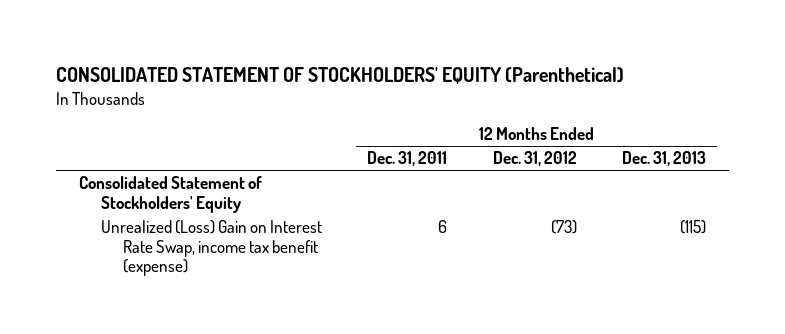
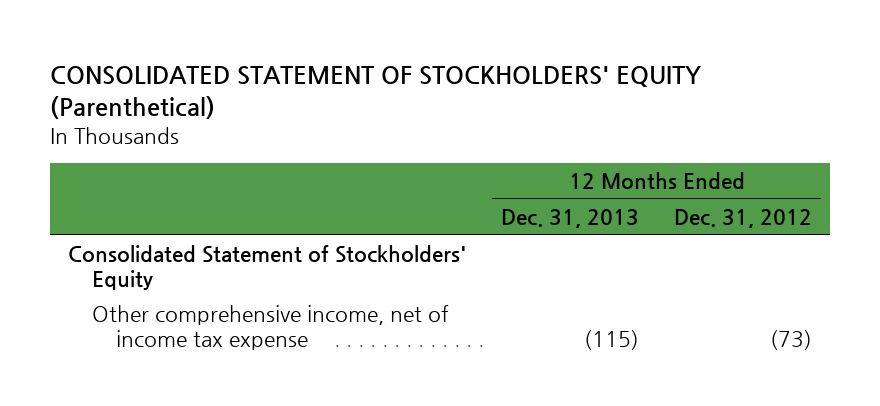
[367,151,448,167] Dec. 31, 2011 -> none
[100,220,322,277] Unrealized (Loss) Gain on Interest Rate Swap, income tax benefit (expense) -> [92,305,450,350] Other comprehensive income, net of income tax expense

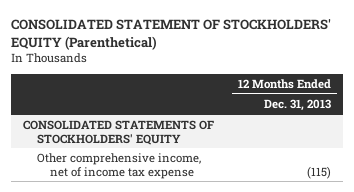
[674,208,813,228] Dec. 31, 2012 -> none
[67,245,466,290] Consolidated Statement of Stockholders' Equity -> [23,120,215,145] CONSOLIDATED STATEMENTS OF STOCKHOLDERS' EQUITY

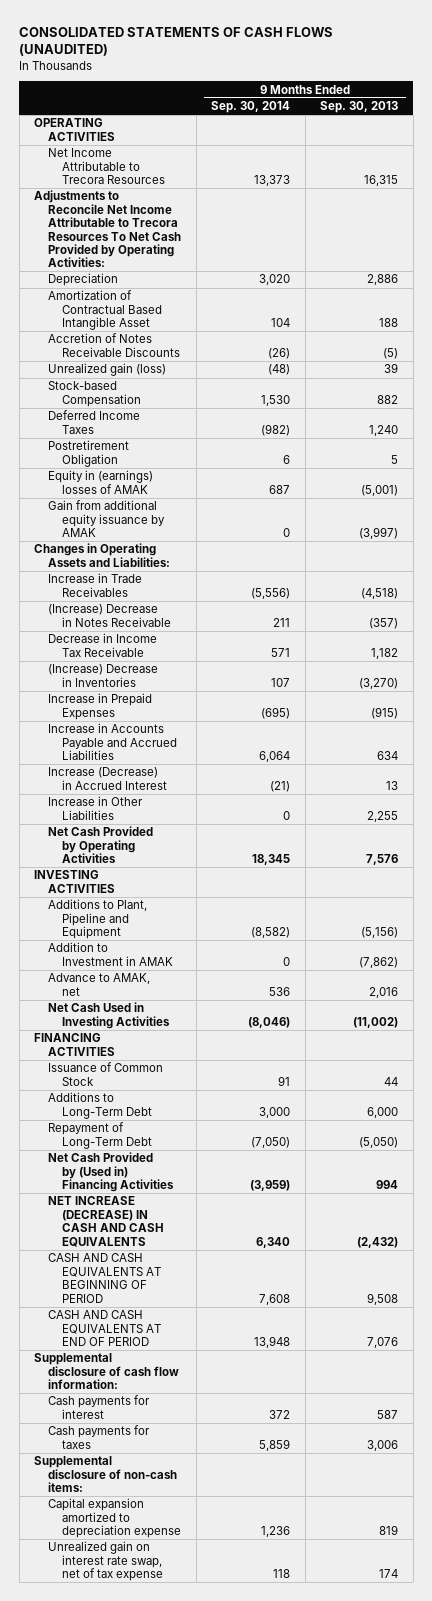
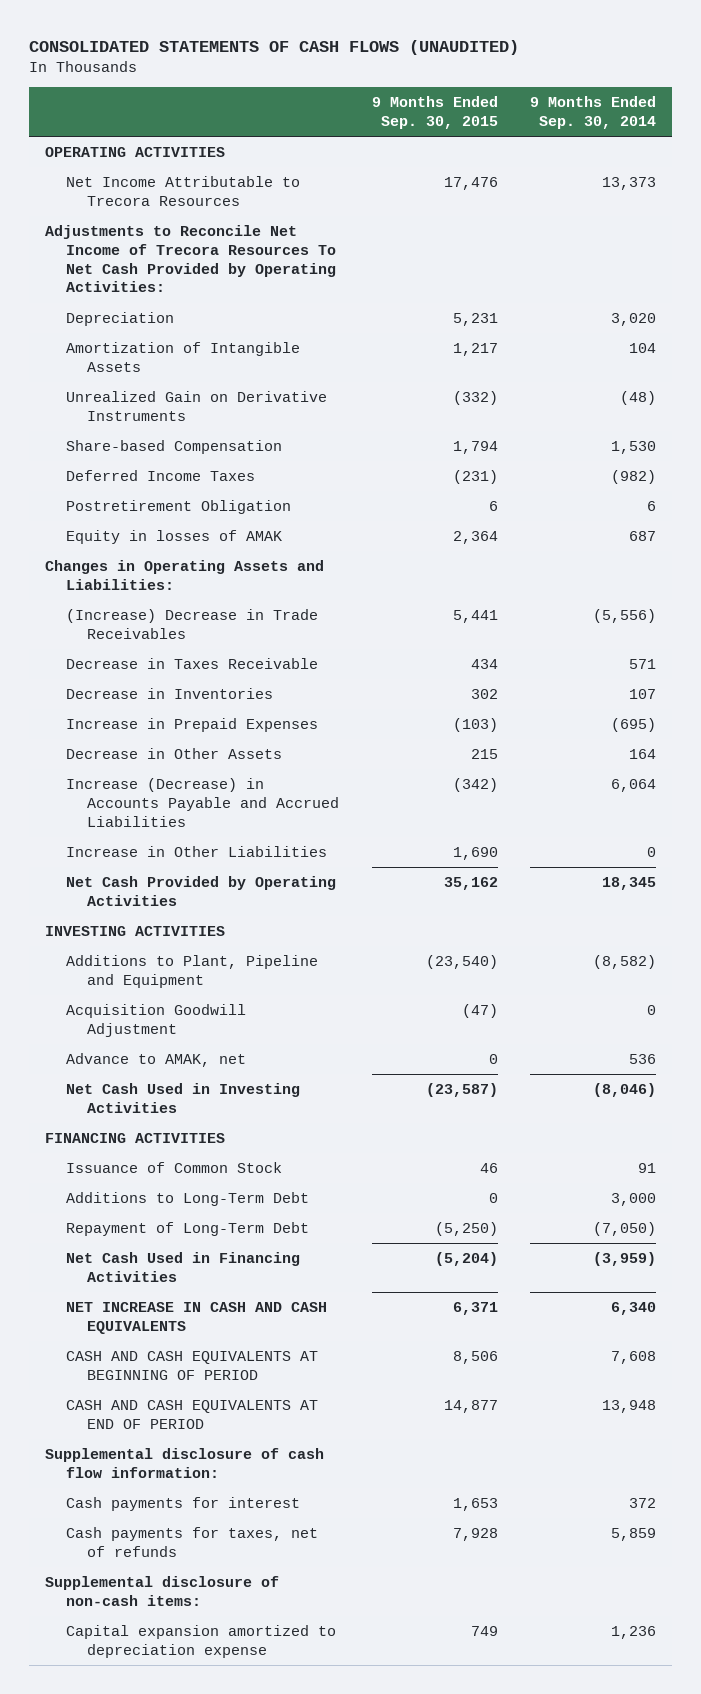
[320,101,399,114] Sep. 30, 2013 -> none
none -> [371,96,498,130] 9 Months Ended Sep. 30, 2015
[34,190,182,268] Adjustments to Reconcile Net Income Attributable to Trecora Resources To Net Cash Provided by Operating Activities: -> [45,225,337,293] Adjustments to Reconcile Net Income of Trecora Resources To Net Cash Provided by Operating Activities:
[48,333,181,357] Accretion of Notes Receivable Discounts -> none
[48,290,163,331] Amortization of Contractual Based Intangible Asset -> [66,342,301,372] Amortization of Intangible Assets
[48,363,167,377] Unrealized gain (loss) -> [66,391,328,421] Unrealized Gain on Derivative Instruments
[48,381,142,407] Stock-based Compensation -> [66,440,283,455] Share-based Compensation
[48,500,166,538] Gain from additional equity issuance by AMAK -> none
[48,470,154,494] Equity in (earnings) losses of AMAK -> [66,530,283,545] Equity in losses of AMAK
[48,604,172,627] (Increase) Decrease in Notes Receivable -> none
[48,573,143,597] Increase in Trade Receivables -> [66,609,319,639] (Increase) Decrease in Trade Receivables
[48,633,158,657] Decrease in Income Tax Receivable -> [66,658,319,670] Decrease in Taxes Receivable
[48,664,159,687] (Increase) Decrease in Inventories -> [66,688,274,700] Decrease in Inventories
[48,767,168,790] Increase (Decrease) in Accrued Interest -> none
none -> [66,748,283,760] Decrease in Other Assets
[48,723,178,761] Increase in Accounts Payable and Accrued Liabilities -> [66,778,340,827] Increase (Decrease) in Accounts Payable and Accrued Liabilities
[48,942,174,966] Addition to Investment in AMAK -> none
none -> [66,1004,247,1037] Acquisition Goodwill Adjustment
[48,1152,175,1193] Net Cash Provided by (Used in) Financing Activities -> [66,1252,301,1282] Net Cash Used in Financing Activities
[48,1196,165,1247] NET INCREASE (DECREASE) IN CASH AND CASH EQUIVALENTS -> [66,1302,328,1334] NET INCREASE IN CASH AND CASH EQUIVALENTS
[48,1425,151,1449] Cash payments for taxes -> [66,1527,319,1557] Cash payments for taxes, net of refunds
[48,1541,164,1582] Unrealized gain on interest rate swap, net of tax expense -> none

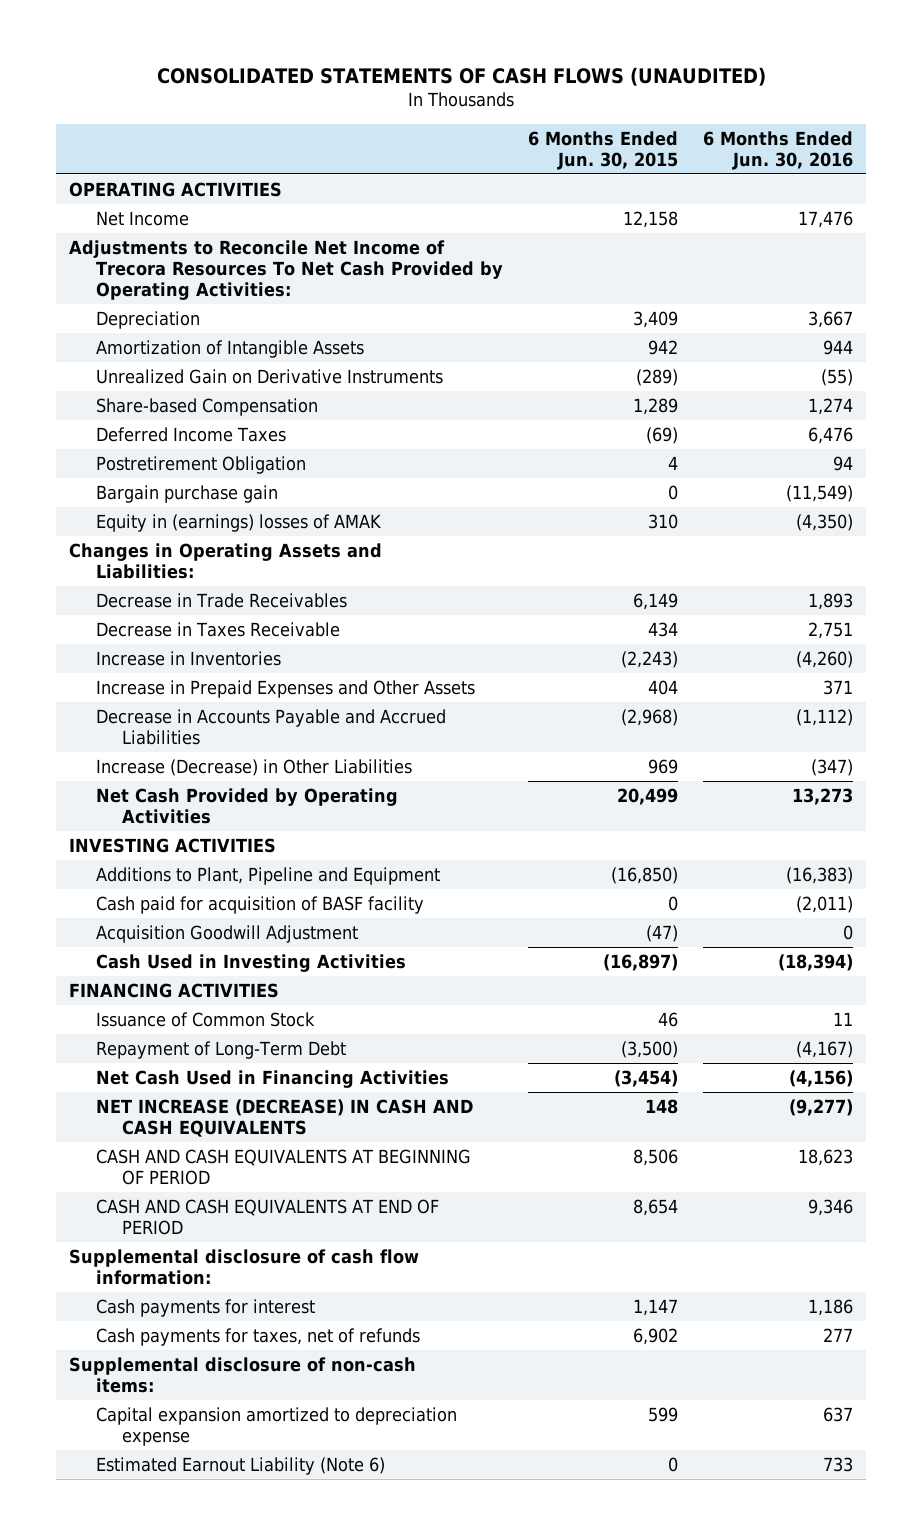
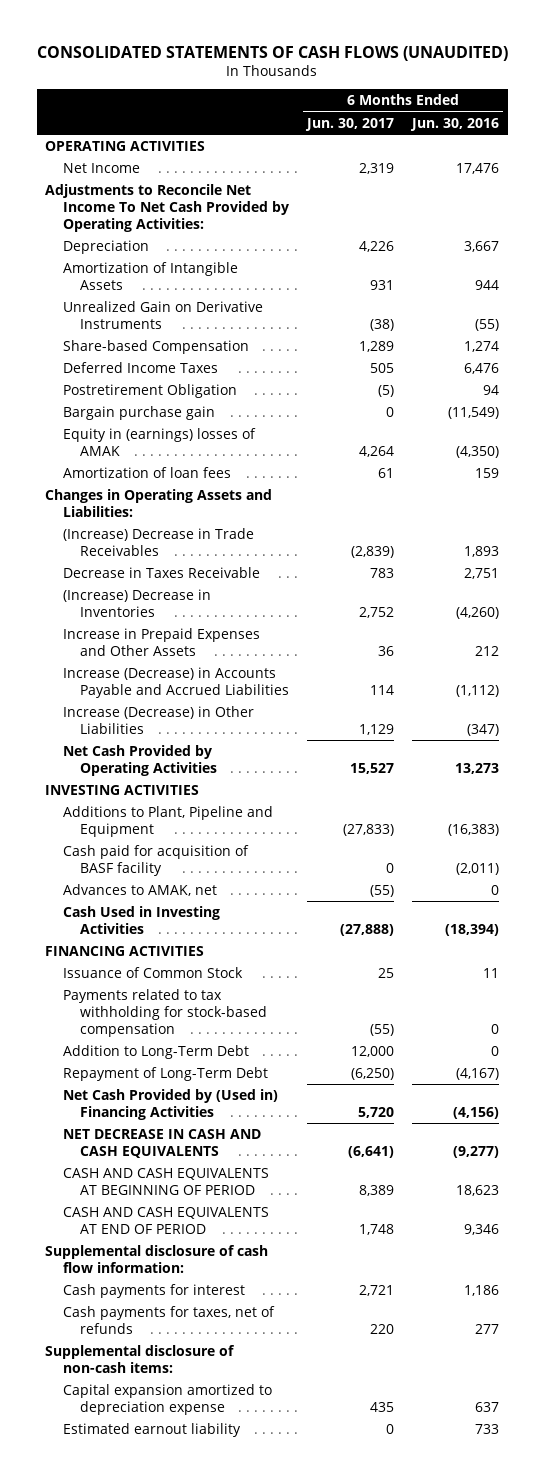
[528,130,679,170] 6 Months Ended Jun. 30, 2015 -> none
none -> [305,117,395,131] Jun. 30, 2017
[68,240,503,300] Adjustments to Reconcile Net Income of Trecora Resources To Net Cash Provided by Operating Activities: -> [45,183,289,233] Adjustments to Reconcile Net Income To Net Cash Provided by Operating Activities:
none -> [62,466,231,478] Amortization of loan fees
[95,593,347,609] Decrease in Trade Receivables -> [62,527,254,557] (Increase) Decrease in Trade Receivables
[95,651,281,667] Increase in Inventories -> [62,588,211,618] (Increase) Decrease in Inventories
[823,680,854,696] 371 -> [474,646,499,657] 212
[95,709,446,745] Decrease in Accounts Payable and Accrued Liabilities -> [62,666,290,699] Increase (Decrease) in Accounts Payable and Accrued Liabilities
[95,925,358,944] Acquisition Goodwill Adjustment -> none
none -> [62,883,217,896] Advances to AMAK, net
none -> [62,988,268,1038] Payments related to tax withholding for stock-based compensation
none -> [62,1044,249,1059] Addition to Long-Term Debt
[95,1070,449,1089] Net Cash Used in Financing Activities -> [62,1088,278,1121] Net Cash Provided by (Used in) Financing Activities
[95,1099,473,1137] NET INCREASE (DECREASE) IN CASH AND CASH EQUIVALENTS -> [62,1128,261,1159] NET DECREASE IN CASH AND CASH EQUIVALENTS
[95,1457,385,1476] Estimated Earnout Liability (Note 6) -> [62,1422,241,1437] Estimated earnout liability

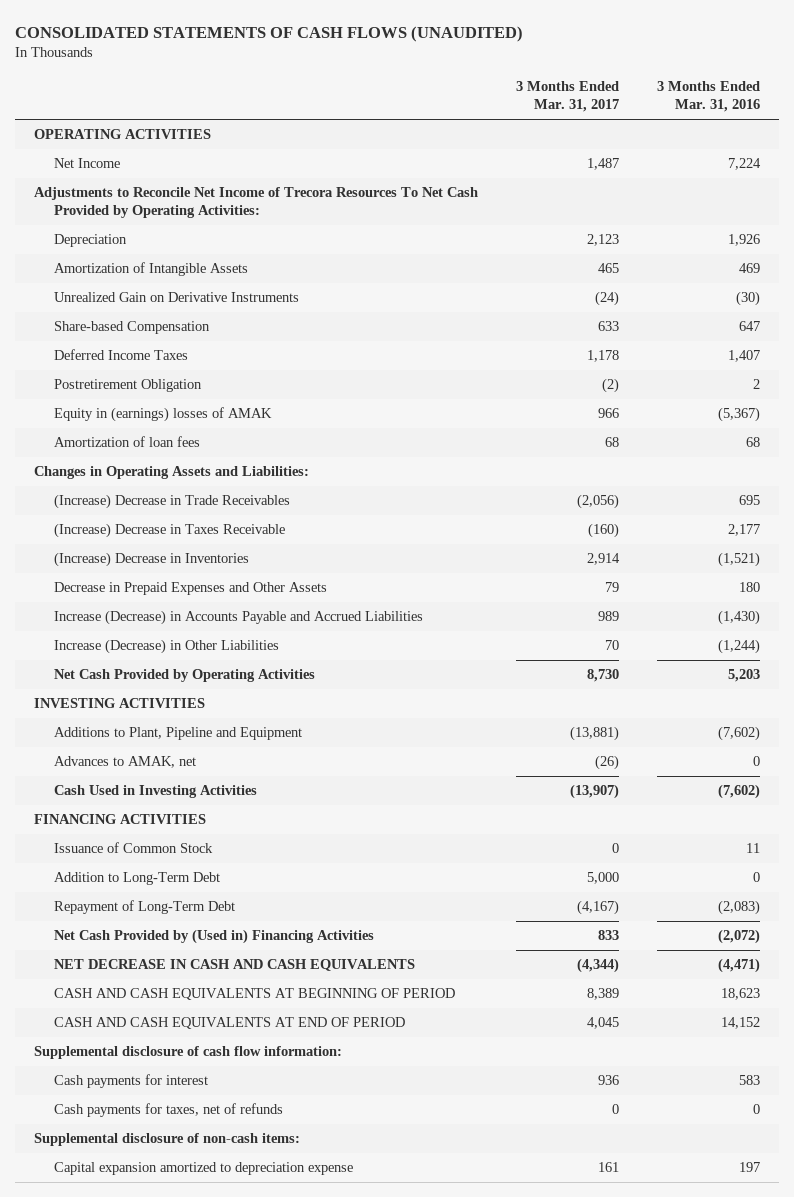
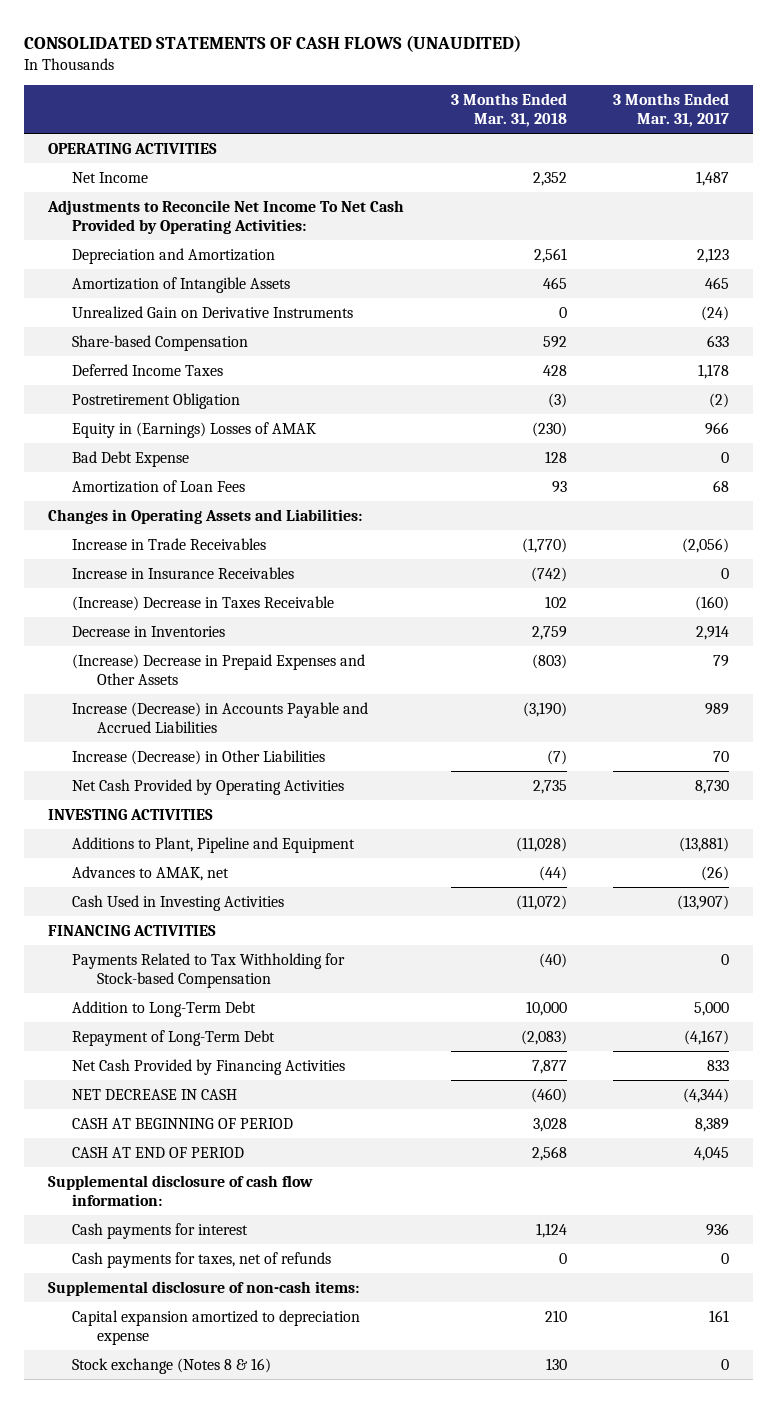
[656,81,760,113] 3 Months Ended Mar. 31, 2016 -> none
none -> [450,93,567,127] 3 Months Ended Mar. 31, 2018
[34,187,479,219] Adjustments to Reconcile Net Income of Trecora Resources To Net Cash Provided by Operating Activities: -> [46,199,404,234] Adjustments to Reconcile Net Income To Net Cash Provided by Operating Activities:
[54,234,128,248] Depreciation -> [72,247,276,264] Depreciation and Amortization
[54,407,273,423] Equity in (earnings) losses of AMAK -> [72,421,317,438] Equity in (Earnings) Losses of AMAK
none -> [72,450,190,467] Bad Debt Expense
[54,436,201,448] Amortization of loan fees -> [72,479,246,493] Amortization of Loan Fees
[54,494,291,510] (Increase) Decrease in Trade Receivables -> [72,537,267,550] Increase in Trade Receivables
none -> [72,566,295,579] Increase in Insurance Receivables
[54,552,250,568] (Increase) Decrease in Inventories -> [72,625,226,637] Decrease in Inventories
[54,582,328,596] Decrease in Prepaid Expenses and Other Assets -> [72,653,366,685] (Increase) Decrease in Prepaid Expenses and Other Assets
[54,842,214,854] Issuance of Common Stock -> none
none -> [72,952,346,988] Payments Related to Tax Withholding for Stock-based Compensation
[54,929,375,945] Net Cash Provided by (Used in) Financing Activities -> [72,1058,346,1075] Net Cash Provided by Financing Activities
[54,959,416,972] NET DECREASE IN CASH AND CASH EQUIVALENTS -> [72,1088,238,1100] NET DECREASE IN CASH
[54,988,456,1001] CASH AND CASH EQUIVALENTS AT BEGINNING OF PERIOD -> [72,1117,294,1129] CASH AT BEGINNING OF PERIOD
[54,1017,406,1030] CASH AND CASH EQUIVALENTS AT END OF PERIOD -> [72,1146,245,1158] CASH AT END OF PERIOD
none -> [72,1357,272,1374] Stock exchange (Notes 8 & 16)

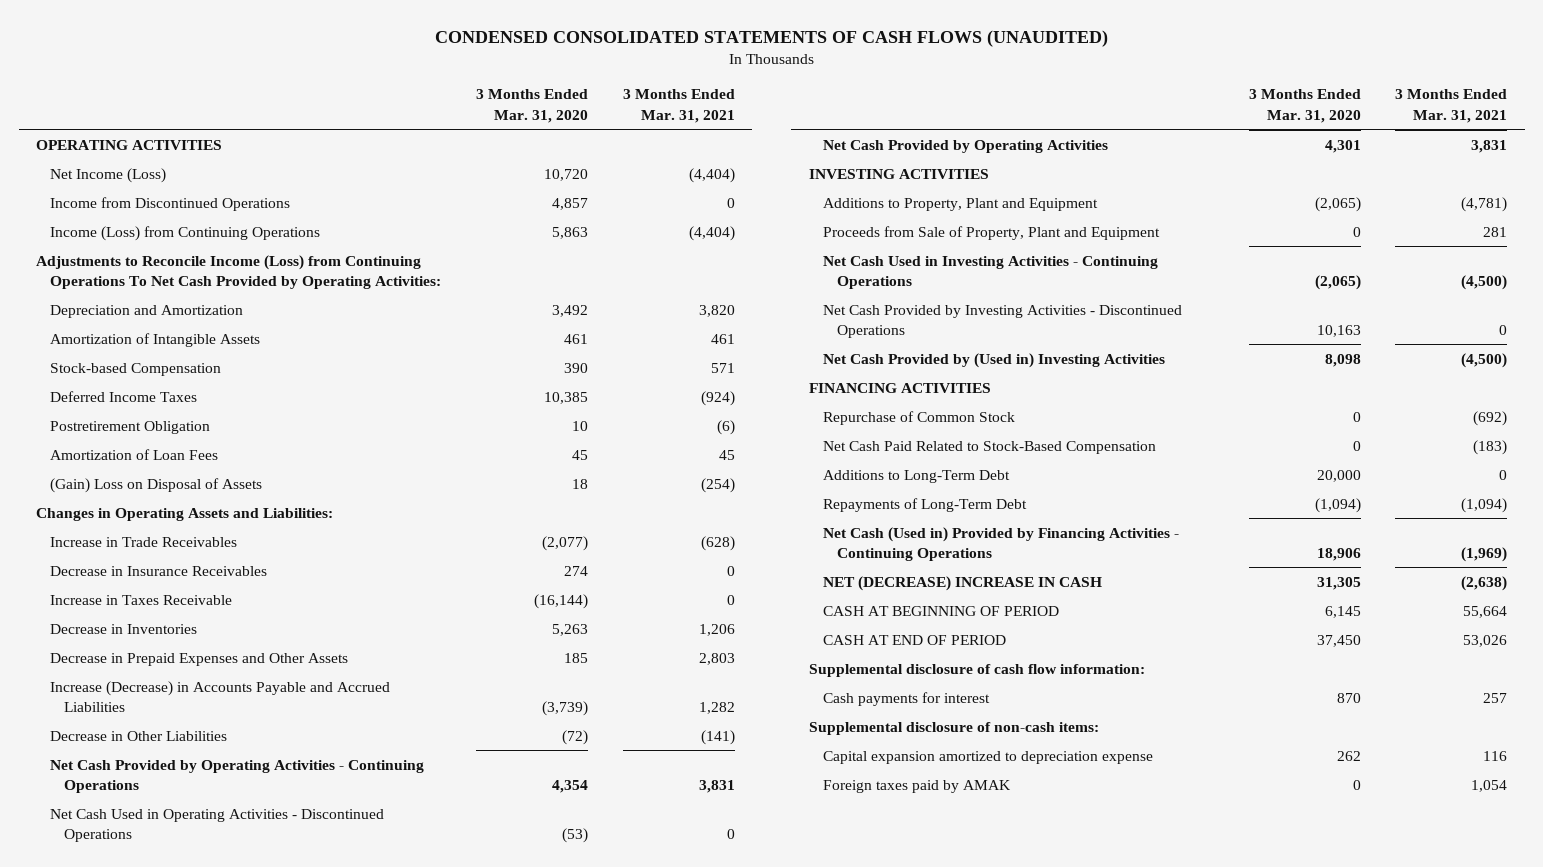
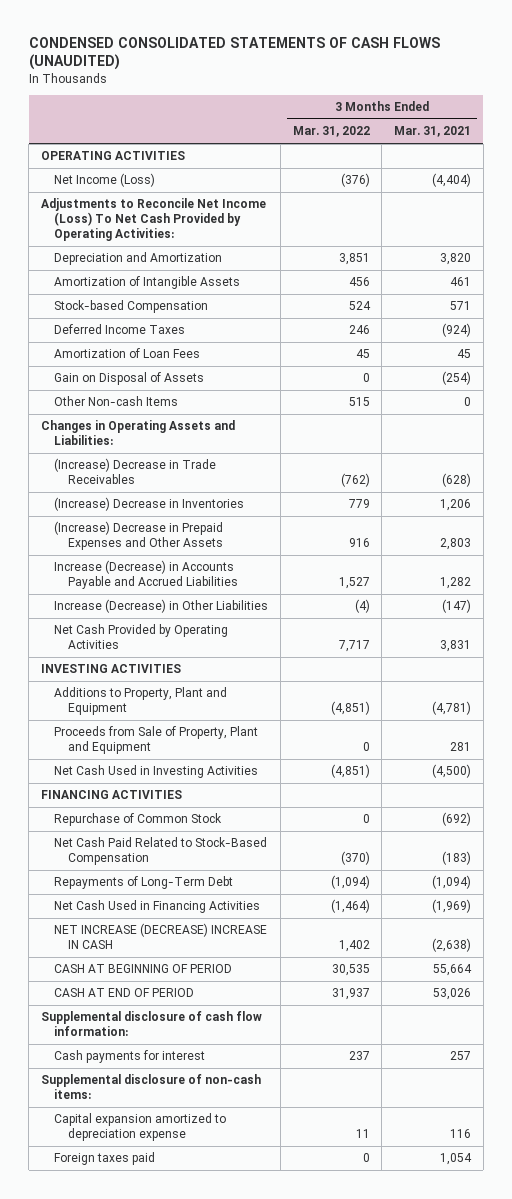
[475,89,588,123] 3 Months Ended Mar. 31, 2020 -> none
none -> [292,126,370,138] Mar. 31, 2022
[49,196,290,211] Income from Discontinued Operations -> none
[49,225,320,241] Income (Loss) from Continuing Operations -> none
[35,254,441,289] Adjustments to Reconcile Income (Loss) from Continuing Operations To Net Cash Provided by Operating Activities: -> [40,198,266,241] Adjustments to Reconcile Net Income (Loss) To Net Cash Provided by Operating Activities:
[49,420,210,434] Postretirement Obligation -> none
[49,477,262,493] (Gain) Loss on Disposal of Assets -> [54,372,205,386] Gain on Disposal of Assets
none -> [54,396,179,407] Other Non-cash Items
[49,565,267,576] Decrease in Insurance Receivables -> none
[49,594,232,605] Increase in Taxes Receivable -> none
[49,536,237,547] Increase in Trade Receivables -> [54,458,217,485] (Increase) Decrease in Trade Receivables
[49,623,197,634] Decrease in Inventories -> [54,497,245,512] (Increase) Decrease in Inventories
[49,652,348,666] Decrease in Prepaid Expenses and Other Assets -> [54,521,224,551] (Increase) Decrease in Prepaid Expenses and Other Assets
[49,759,424,793] Net Cash Provided by Operating Activities - Continuing Operations -> none
[49,808,384,842] Net Cash Used in Operating Activities - Discontinued Operations -> none
[49,730,227,741] Decrease in Other Liabilities -> [54,599,269,614] Increase (Decrease) in Other Liabilities
[700,729,735,745] (141) -> [441,599,471,614] (147)
[822,255,1158,289] Net Cash Used in Investing Activities - Continuing Operations -> none
[822,304,1182,338] Net Cash Provided by Investing Activities - Discontinued Operations -> none
[822,352,1165,368] Net Cash Provided by (Used in) Investing Activities -> [54,765,259,779] Net Cash Used in Investing Activities
[822,469,1010,483] Additions to Long-Term Debt -> none
[822,526,1179,561] Net Cash (Used in) Provided by Financing Activities - Continuing Operations -> [54,900,261,914] Net Cash Used in Financing Activities
[822,575,1102,591] NET (DECREASE) INCREASE IN CASH -> [54,923,268,950] NET INCREASE (DECREASE) INCREASE IN CASH
[822,779,1011,793] Foreign taxes paid by AMAK -> [54,1152,156,1166] Foreign taxes paid

